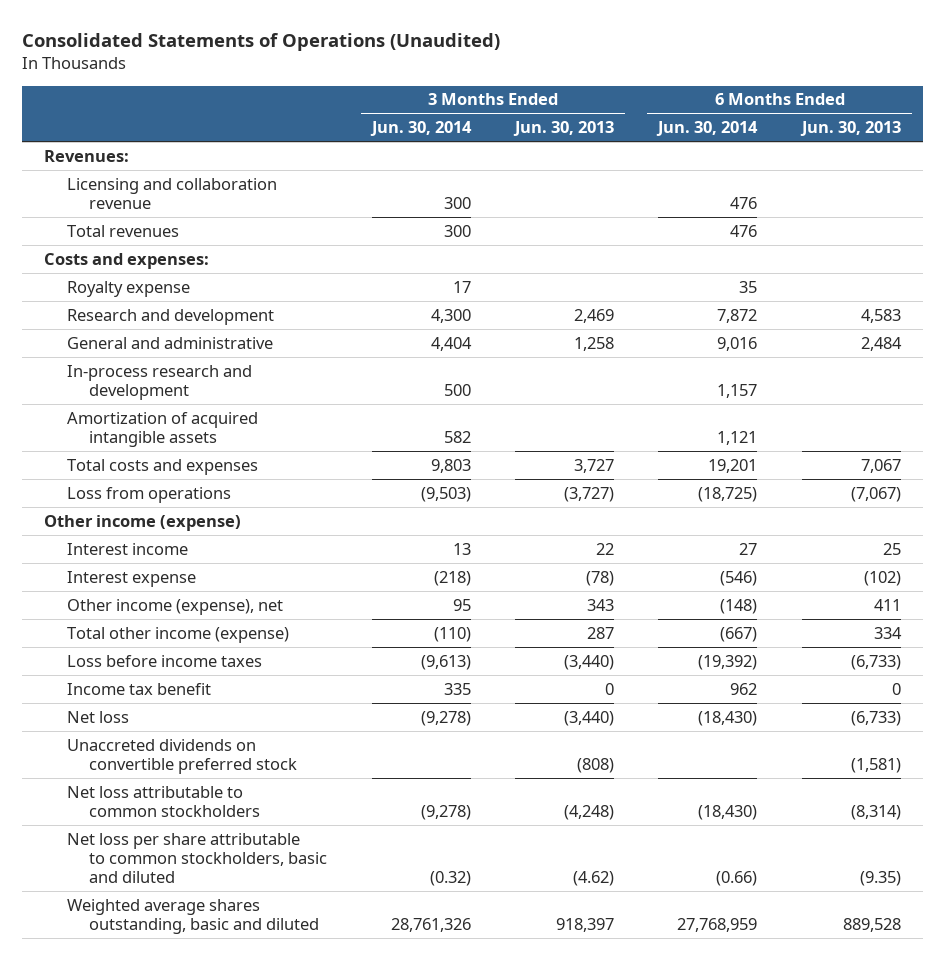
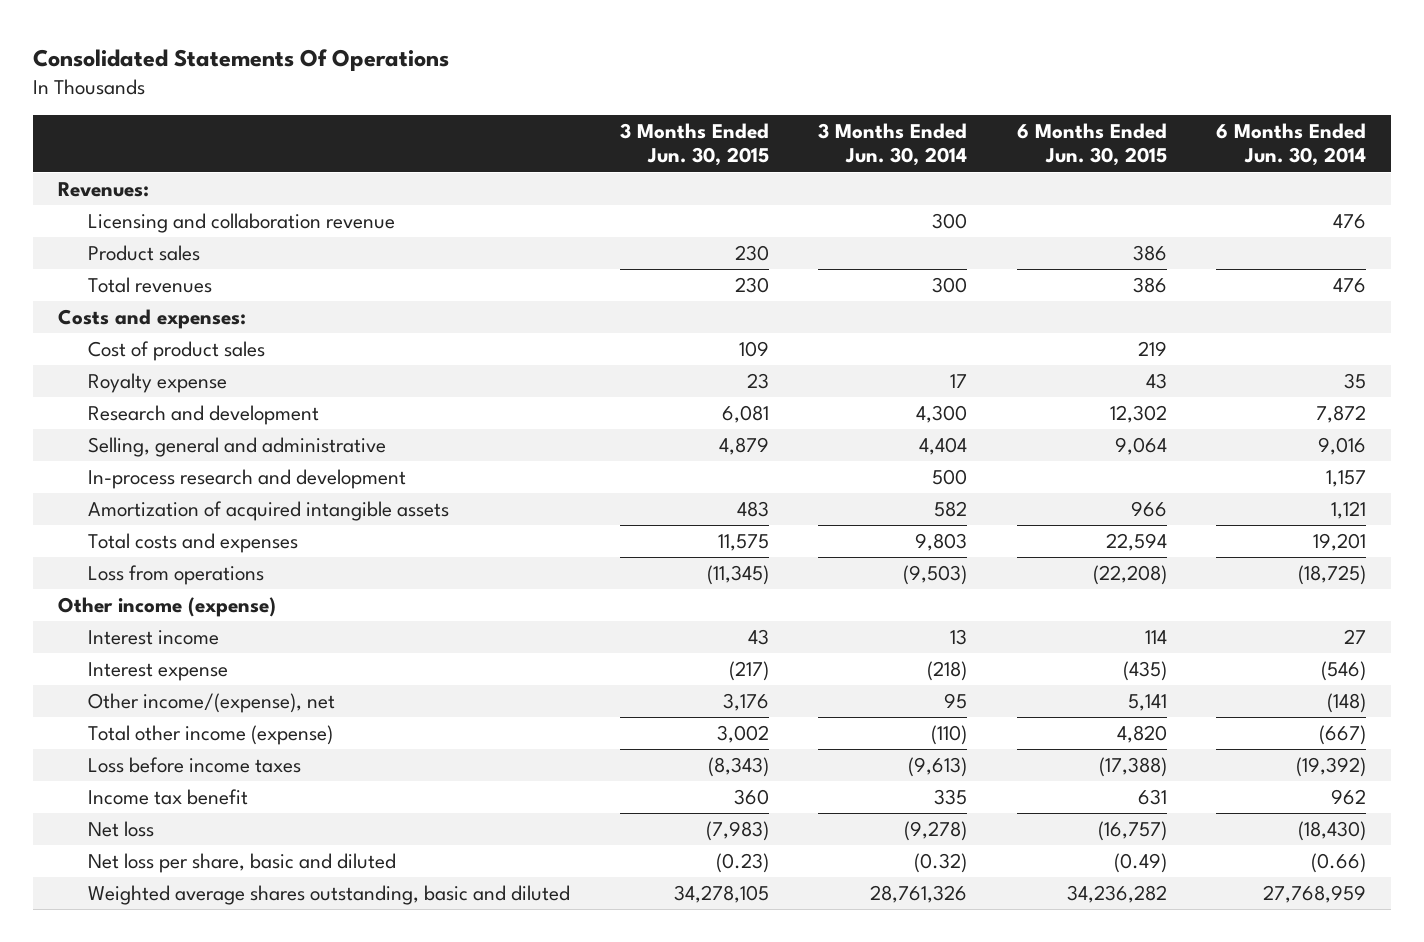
[22,33,501,52] Consolidated Statements of Operations (Unaudited) -> [33,48,450,71] Consolidated Statements Of Operations
[513,121,615,137] Jun. 30, 2013 -> none
[799,121,901,137] Jun. 30, 2013 -> none
none -> [619,122,769,167] 3 Months Ended Jun. 30, 2015
none -> [1016,122,1167,167] 6 Months Ended Jun. 30, 2015
none -> [88,245,201,262] Product sales
none -> [88,341,266,362] Cost of product sales
[66,336,273,349] General and administrative -> [88,437,387,458] Selling, general and administrative
[66,598,283,615] Other income (expense), net -> [88,693,336,714] Other income/(expense), net
[66,738,298,774] Unaccreted dividends on convertible preferred stock -> none
[66,785,261,817] Net loss attributable to common stockholders -> none
[66,832,328,883] Net loss per share attributable to common stockholders, basic and diluted -> [88,853,397,874] Net loss per share, basic and diluted

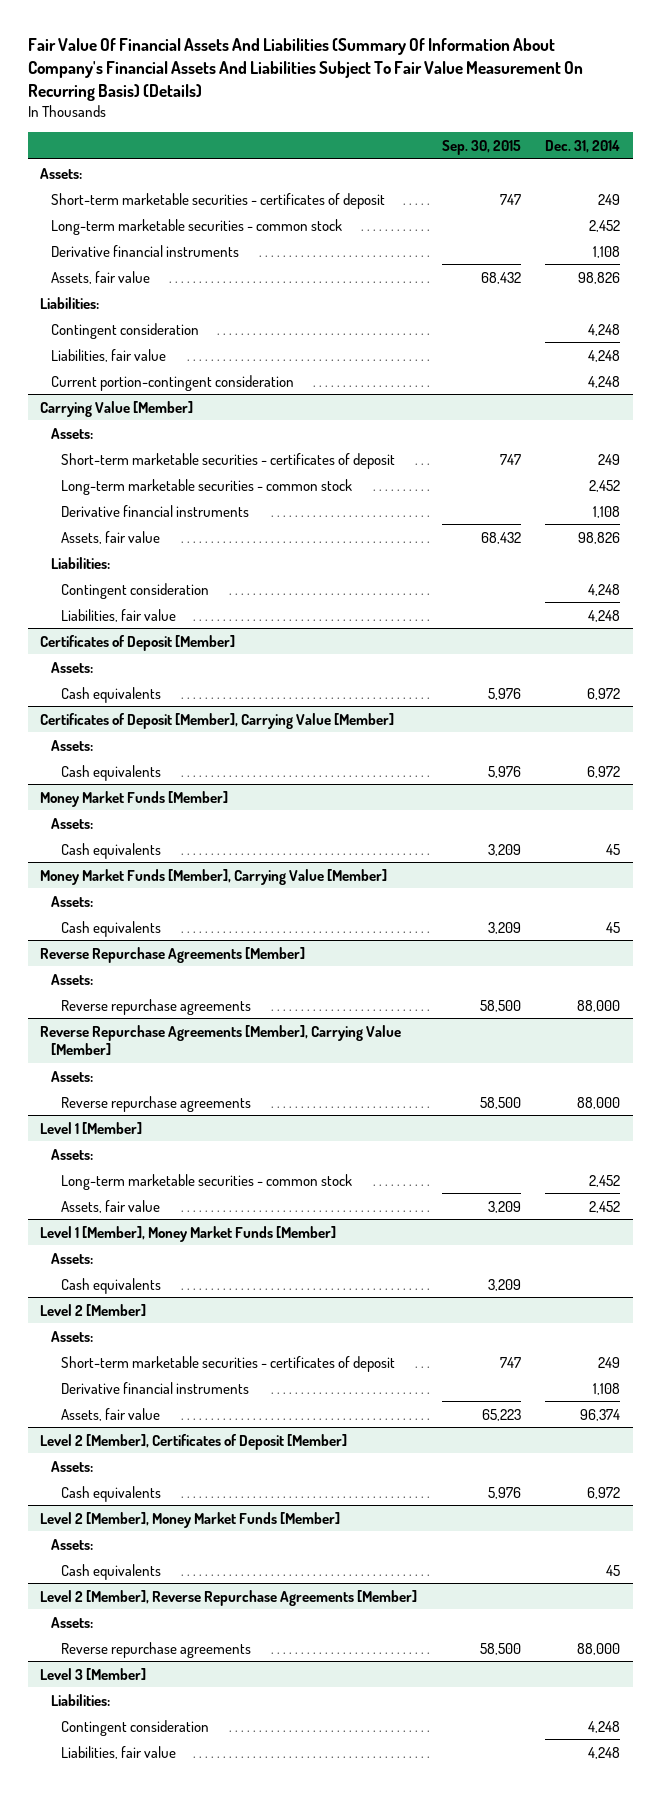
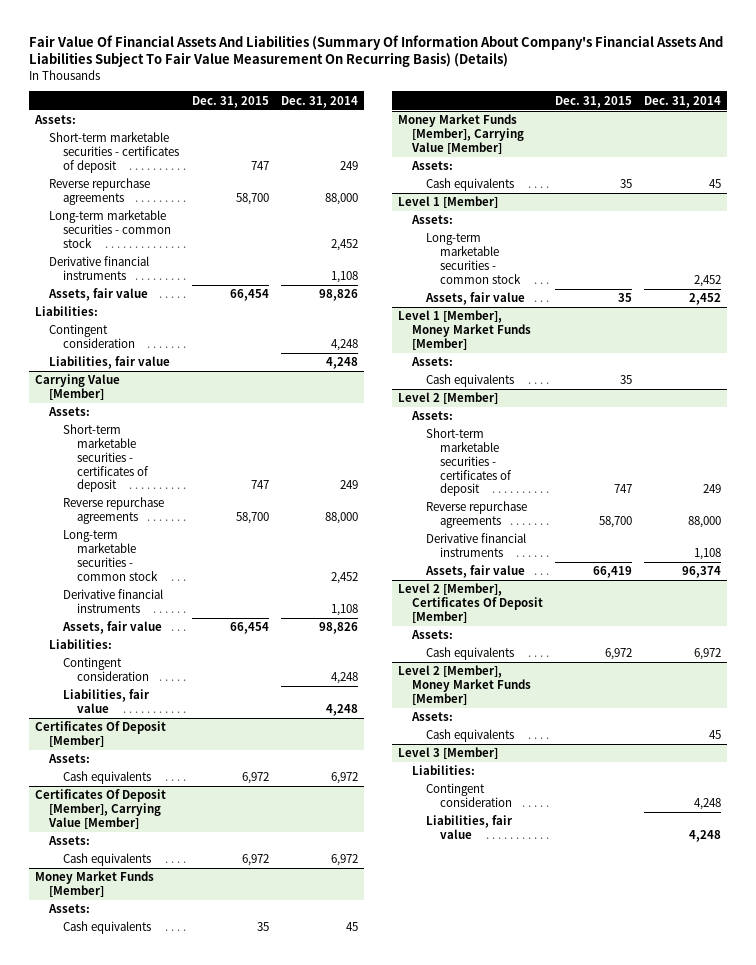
[441,139,521,155] Sep. 30, 2015 -> none
none -> [191,95,269,108] Dec. 31, 2015
none -> [48,178,150,206] Reverse repurchase agreements
[50,374,294,391] Current portion-contingent consideration -> none
none -> [62,497,164,525] Reverse repurchase agreements
[40,634,236,651] Certificates of Deposit [Member] -> [34,721,166,748] Certificates Of Deposit [Member]
[40,712,395,729] Certificates of Deposit [Member], Carrying Value [Member] -> [34,789,166,829] Certificates Of Deposit [Member], Carrying Value [Member]
[40,946,306,963] Reverse Repurchase Agreements [Member] -> none
[50,973,93,985] Assets: -> none
[61,998,252,1015] Reverse repurchase agreements -> none
[40,1024,402,1055] Reverse Repurchase Agreements [Member], Carrying Value [Member] -> none
[50,1070,93,1082] Assets: -> none
[61,1095,252,1112] Reverse repurchase agreements -> none
none -> [426,501,528,529] Reverse repurchase agreements
[40,1433,348,1450] Level 2 [Member], Certificates of Deposit [Member] -> [398,583,544,623] Level 2 [Member], Certificates Of Deposit [Member]
[40,1589,418,1606] Level 2 [Member], Reverse Repurchase Agreements [Member] -> none
[50,1616,93,1628] Assets: -> none
[61,1641,252,1658] Reverse repurchase agreements -> none

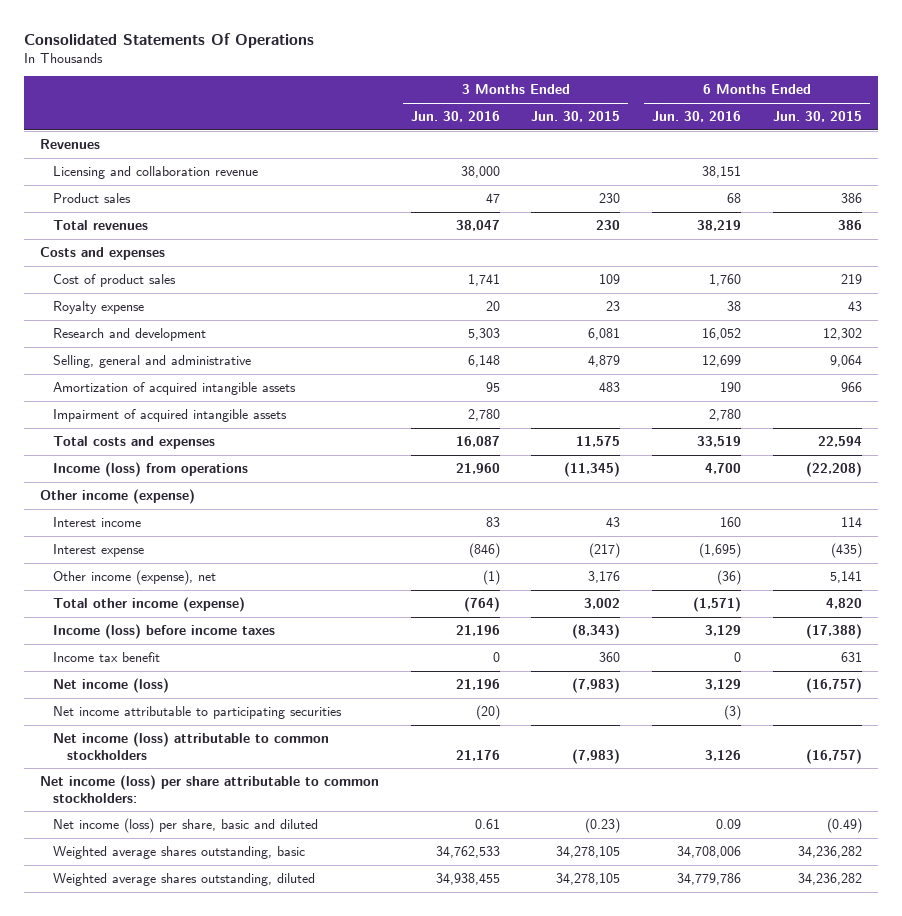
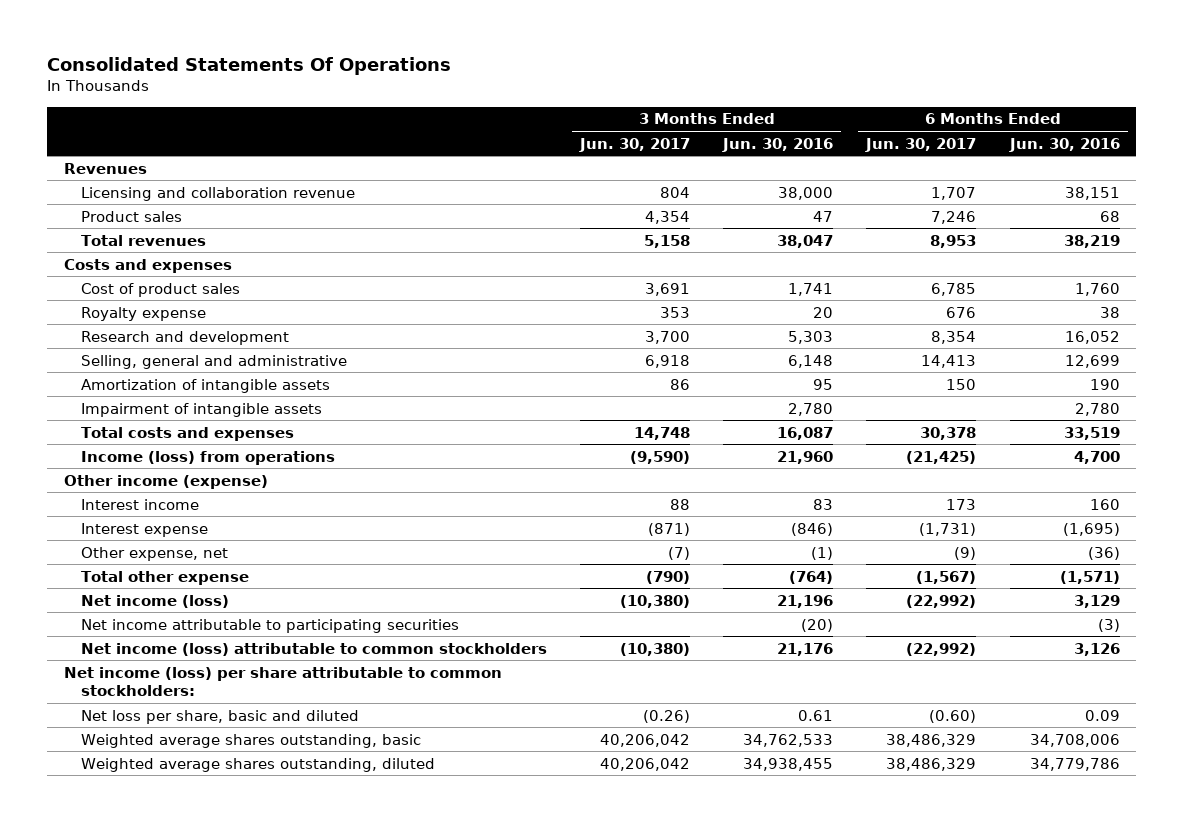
[531,111,621,123] Jun. 30, 2015 -> none
[772,111,862,123] Jun. 30, 2015 -> none
none -> [579,137,691,152] Jun. 30, 2017
none -> [865,137,977,152] Jun. 30, 2017
[53,382,297,396] Amortization of acquired intangible assets -> [80,378,330,393] Amortization of intangible assets
[53,409,288,423] Impairment of acquired intangible assets -> [80,402,322,417] Impairment of intangible assets
[53,624,276,640] Income (loss) before income taxes -> none
[53,652,161,663] Income tax benefit -> none
[53,570,217,586] Other income (expense), net -> [80,546,228,561] Other expense, net
[53,597,246,613] Total other income (expense) -> [80,570,249,585] Total other expense
[53,818,319,834] Net income (loss) per share, basic and diluted -> [80,709,359,724] Net loss per share, basic and diluted

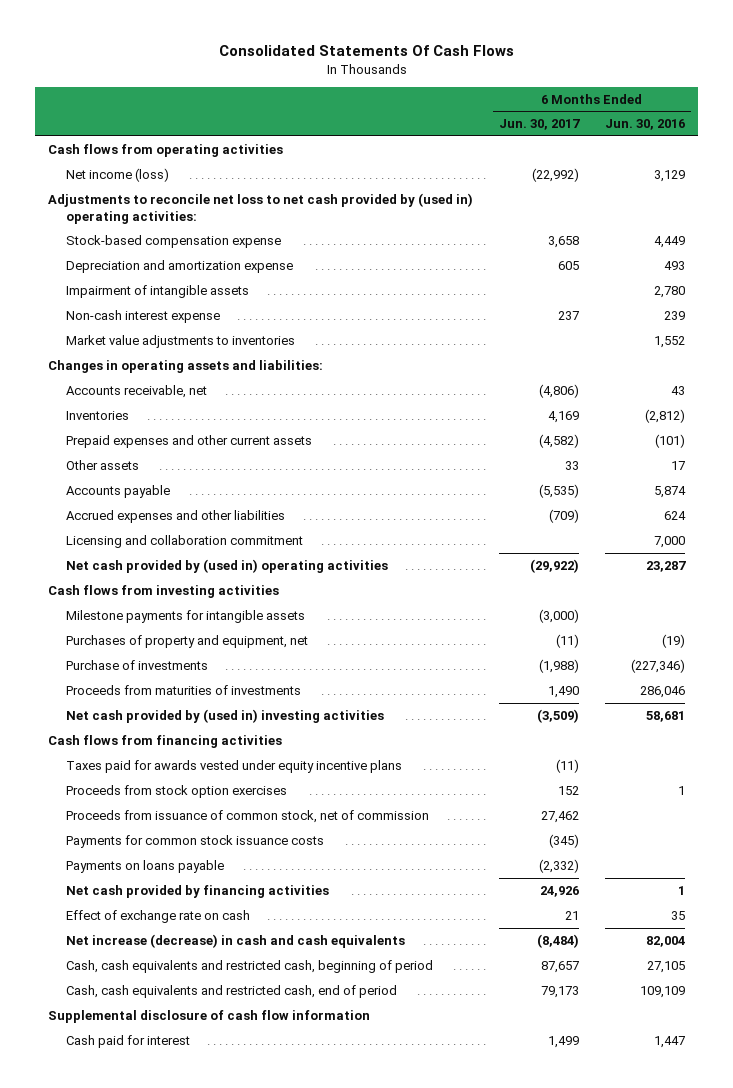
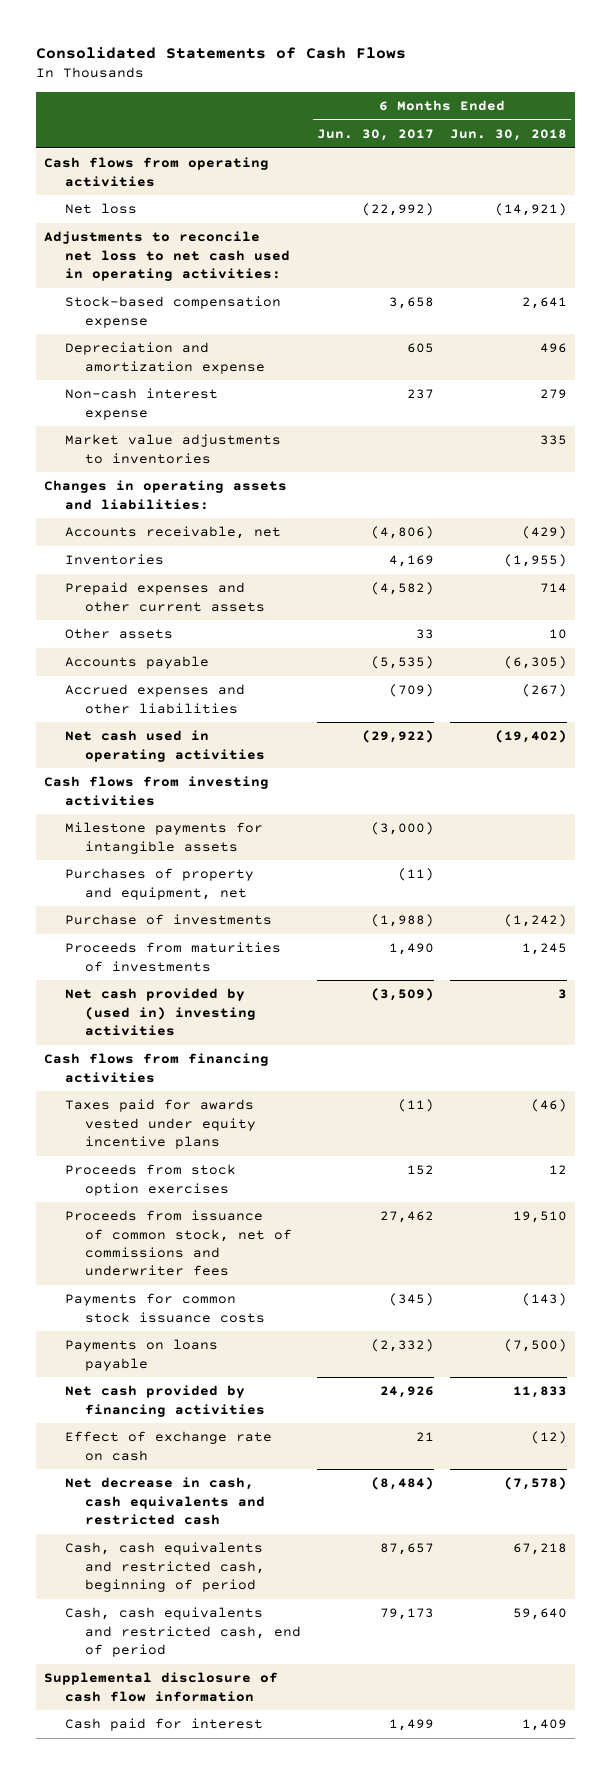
[218,44,514,56] Consolidated Statements Of Cash Flows -> [35,47,406,60] Consolidated Statements of Cash Flows
[605,119,686,131] Jun. 30, 2016 -> none
none -> [450,129,568,142] Jun. 30, 2018
[66,167,170,182] Net income (loss) -> [64,203,137,215] Net loss
[48,192,474,224] Adjustments to reconcile net loss to net cash provided by (used in) operating activities: -> [43,231,290,282] Adjustments to reconcile net loss to net cash used in operating activities:
[66,284,250,298] Impairment of intangible assets -> none
[66,534,304,548] Licensing and collaboration commitment -> none
[66,558,389,573] Net cash provided by (used in) operating activities -> [64,730,266,762] Net cash used in operating activities
[66,809,430,823] Proceeds from issuance of common stock, net of commission -> [64,1210,293,1277] Proceeds from issuance of common stock, net of commissions and underwriter fees
[66,933,406,948] Net increase (decrease) in cash and cash equivalents -> [64,1477,266,1526] Net decrease in cash, cash equivalents and restricted cash

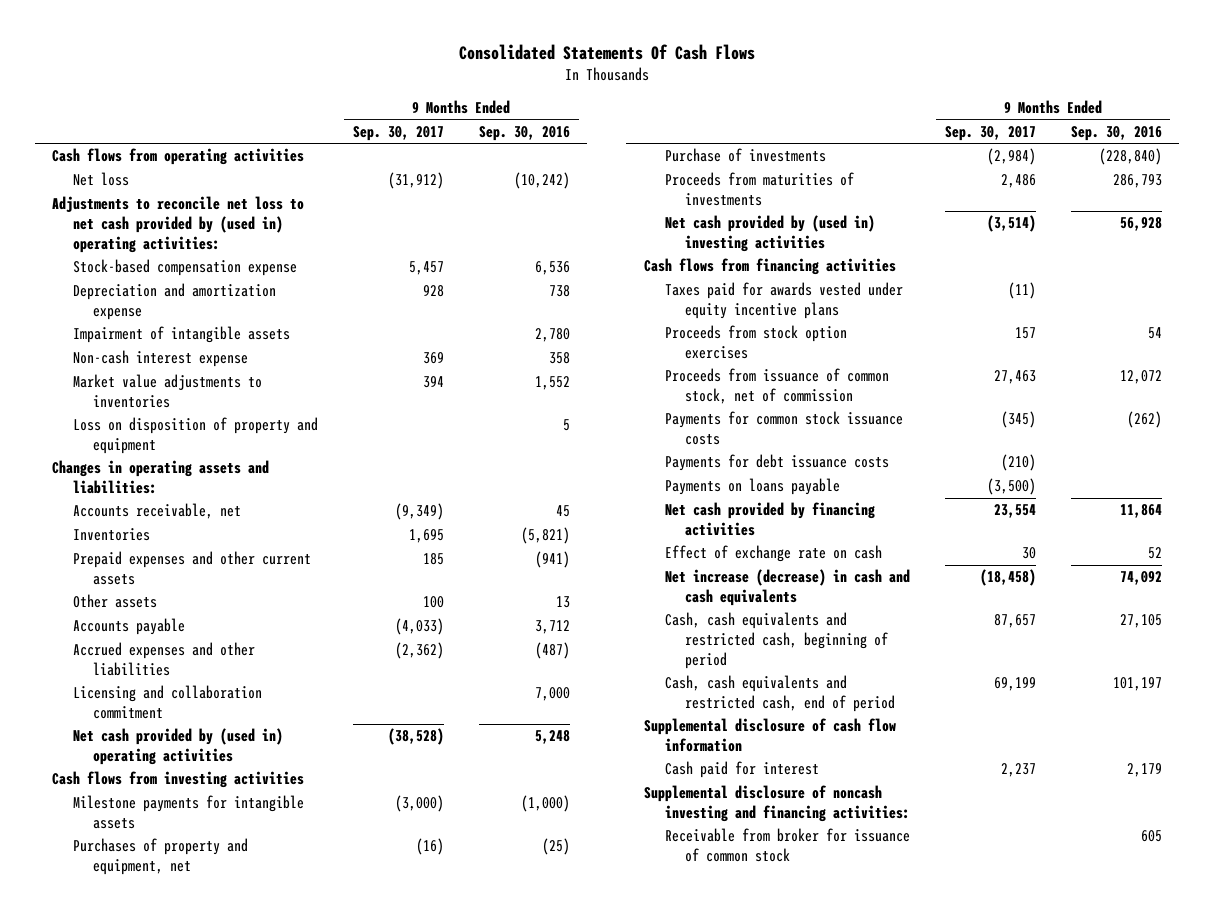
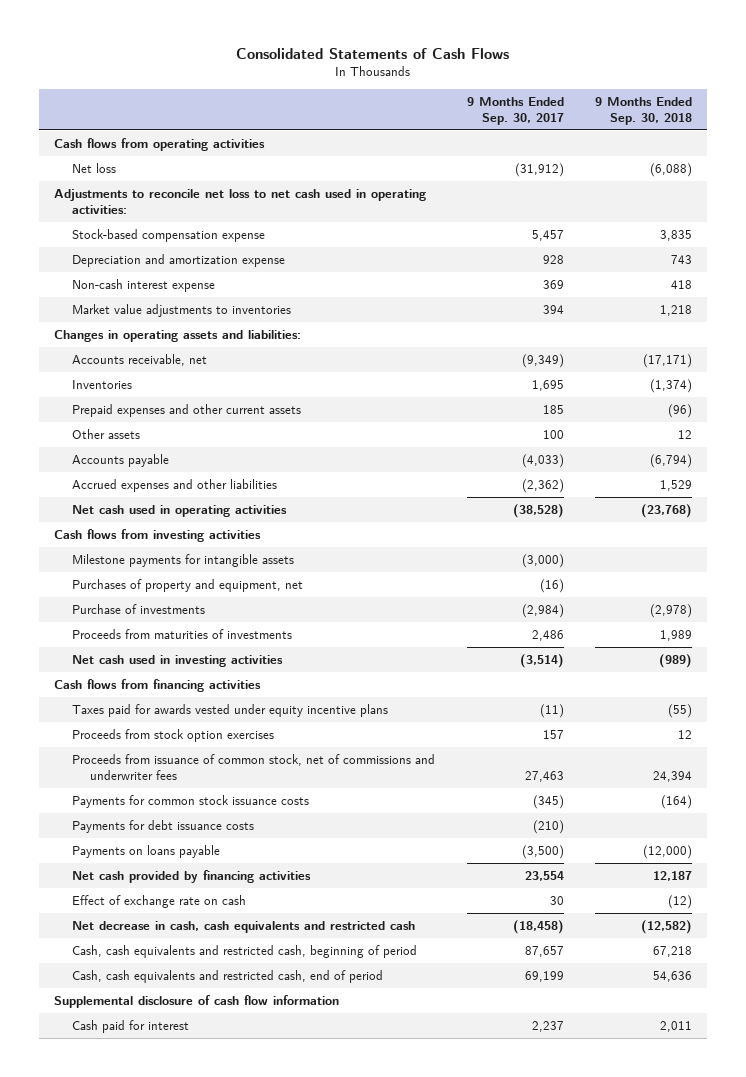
[458,44,755,61] Consolidated Statements Of Cash Flows -> [236,47,510,59] Consolidated Statements of Cash Flows
[478,125,570,141] Sep. 30, 2016 -> none
none -> [594,96,692,125] 9 Months Ended Sep. 30, 2018
[52,196,305,253] Adjustments to reconcile net loss to net cash provided by (used in) operating activities: -> [54,188,427,214] Adjustments to reconcile net loss to net cash used in operating activities:
[72,326,290,344] Impairment of intangible assets -> none
[72,417,318,455] Loss on disposition of property and equipment -> none
[72,685,262,720] Licensing and collaboration commitment -> none
[72,728,283,766] Net cash provided by (used in) operating activities -> [72,504,288,517] Net cash used in operating activities
[664,215,875,253] Net cash provided by (used in) investing activities -> [72,654,284,667] Net cash used in investing activities
[664,368,889,405] Proceeds from issuance of common stock, net of commission -> [72,753,436,780] Proceeds from issuance of common stock, net of commissions and underwriter fees
[664,569,910,607] Net increase (decrease) in cash and cash equivalents -> [72,920,416,933] Net decrease in cash, cash equivalents and restricted cash
[643,785,910,823] Supplemental disclosure of noncash investing and financing activities: -> none
[664,828,910,863] Receivable from broker for issuance of common stock -> none

